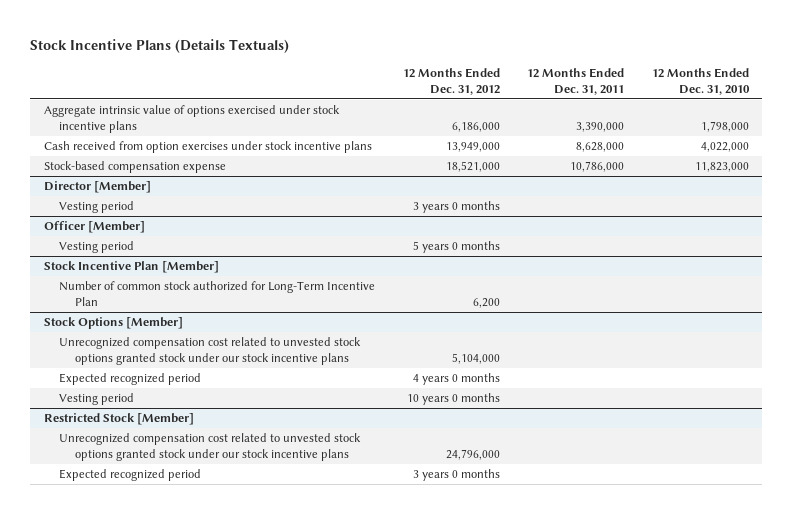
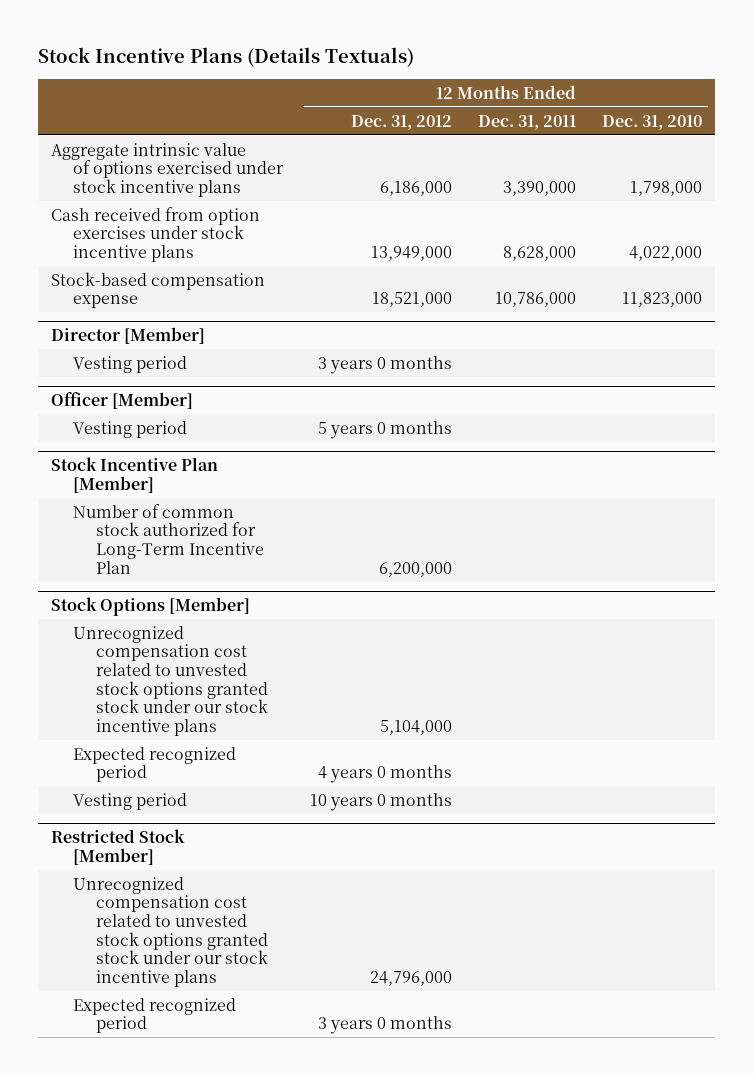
[472,298,500,309] 6,200 -> [378,561,452,577] 6,200,000

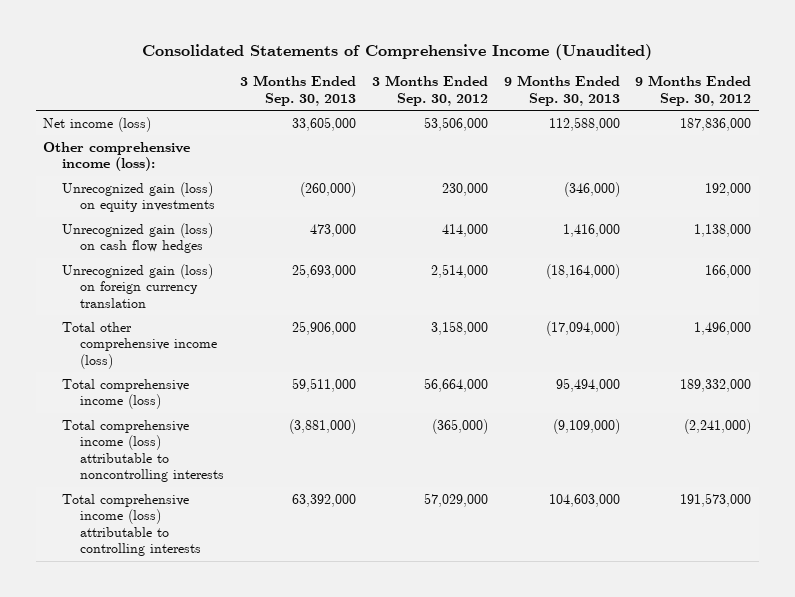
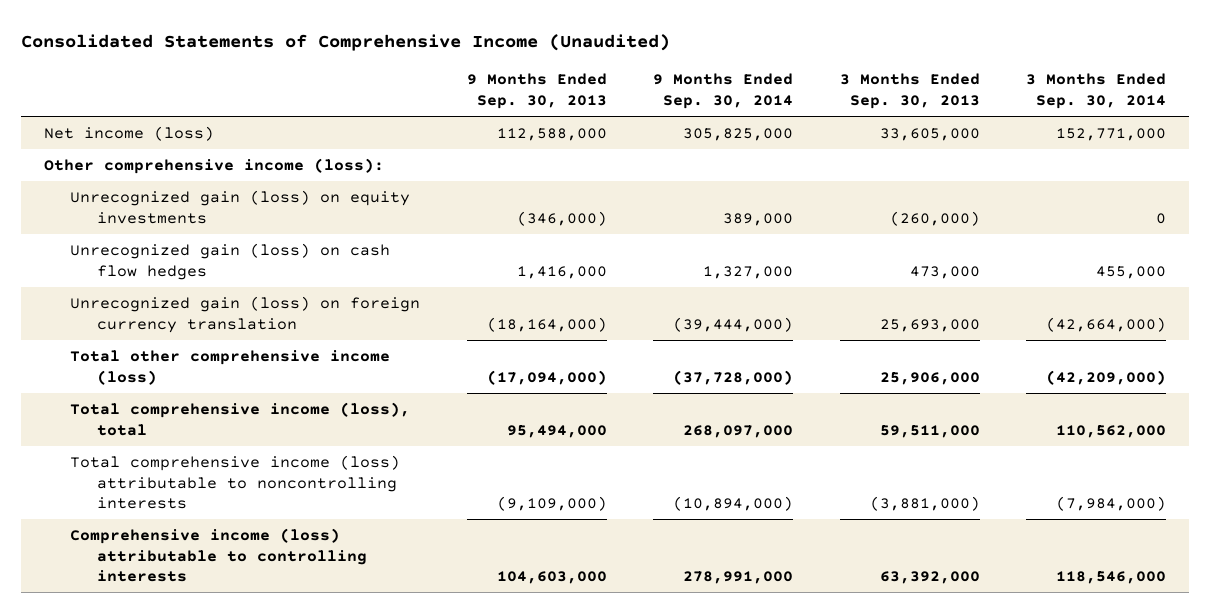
[371,75,488,106] 3 Months Ended Sep. 30, 2012 -> none
[635,75,752,106] 9 Months Ended Sep. 30, 2012 -> none
none -> [653,73,794,109] 9 Months Ended Sep. 30, 2014
none -> [1025,73,1166,109] 3 Months Ended Sep. 30, 2014
[61,378,189,410] Total comprehensive income (loss) -> [70,402,411,436] Total comprehensive income (loss), total
[61,493,202,557] Total comprehensive income (loss) attributable to controlling interests -> [70,528,368,583] Comprehensive income (loss) attributable to controlling interests

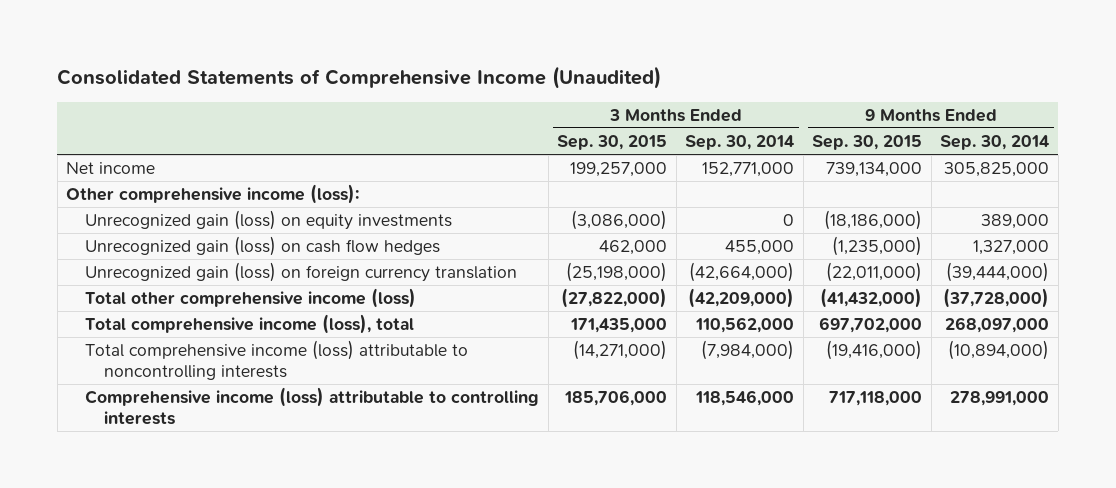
[466,73,607,109] 9 Months Ended Sep. 30, 2013 -> none
[839,73,980,109] 3 Months Ended Sep. 30, 2013 -> none
none -> [557,134,668,150] Sep. 30, 2015
none -> [812,134,923,150] Sep. 30, 2015
[43,126,214,142] Net income (loss) -> [66,162,156,175] Net income

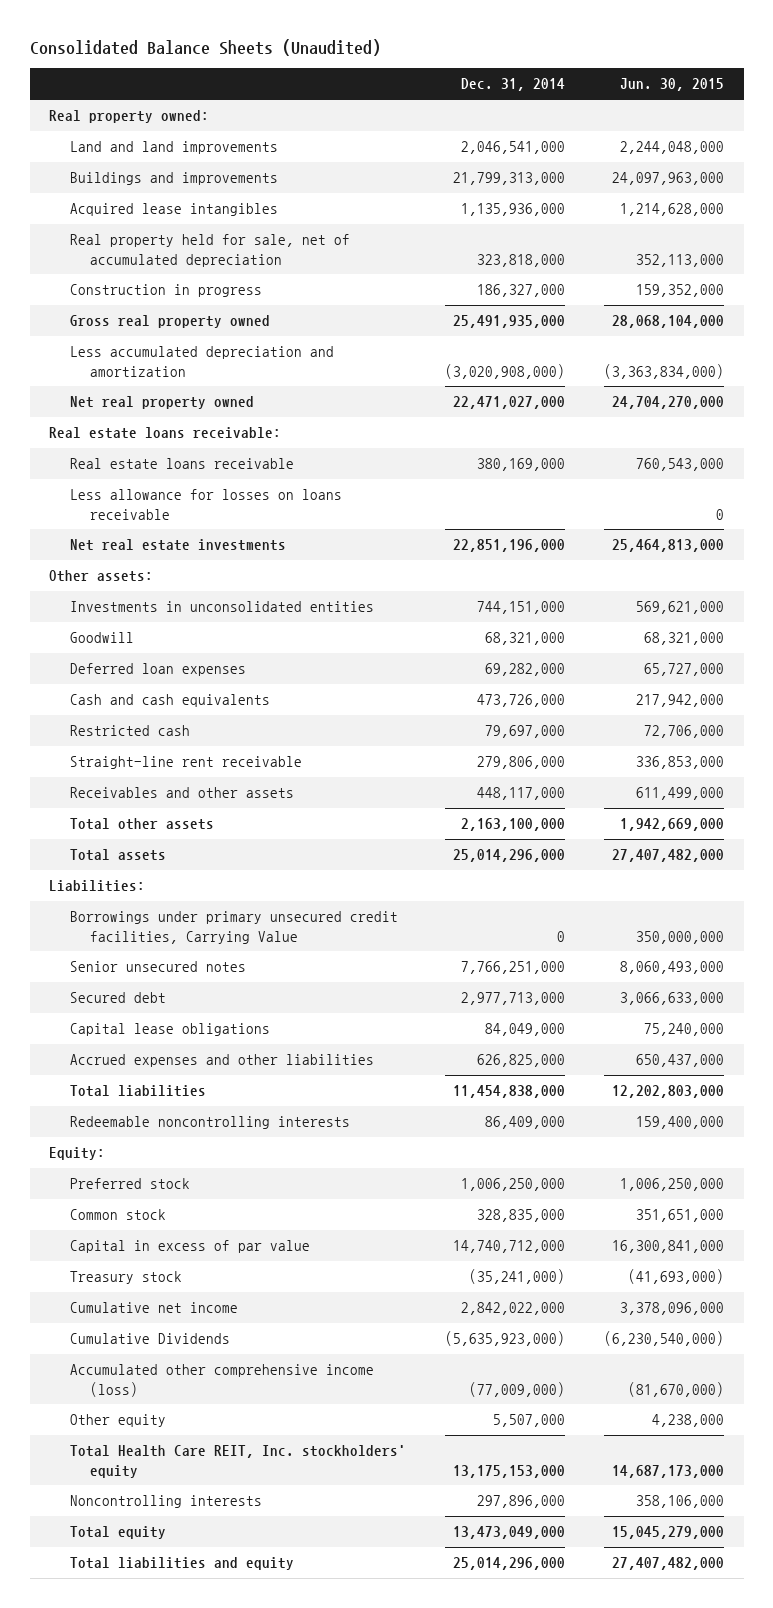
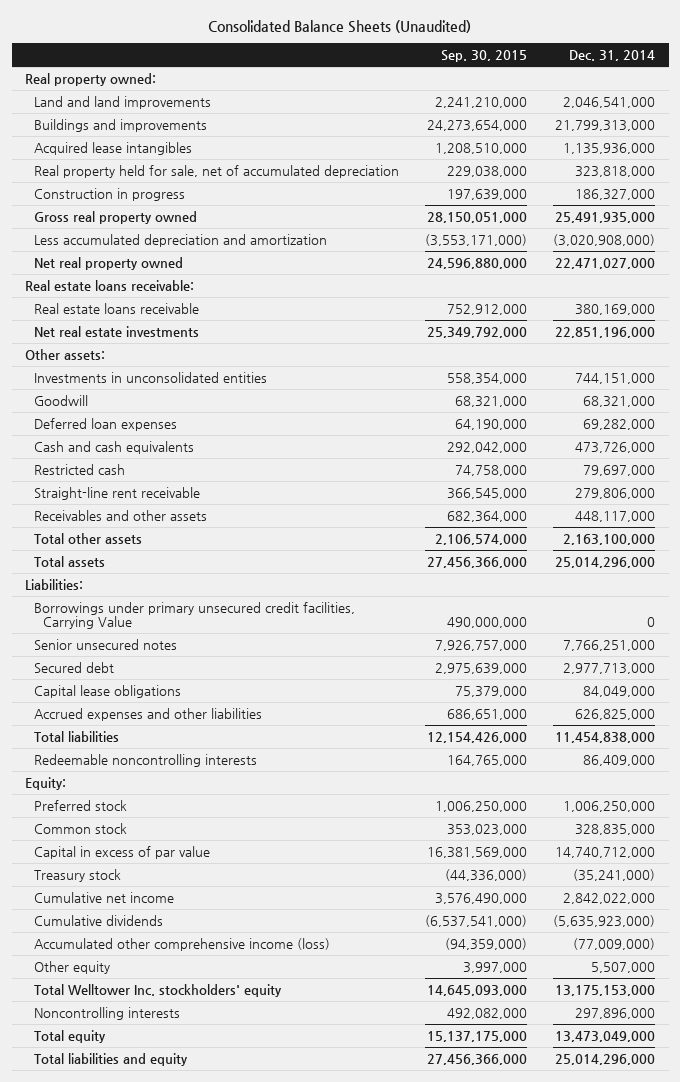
[619,78,724,92] Jun. 30, 2015 -> none
none -> [441,50,528,63] Sep. 30, 2015
[69,489,342,520] Less allowance for losses on loans receivable -> none
[69,1333,230,1345] Cumulative Dividends -> [34,914,164,926] Cumulative dividends
[69,1445,406,1478] Total Health Care REIT, Inc. stockholders' equity -> [34,983,283,997] Total Welltower Inc. stockholders' equity

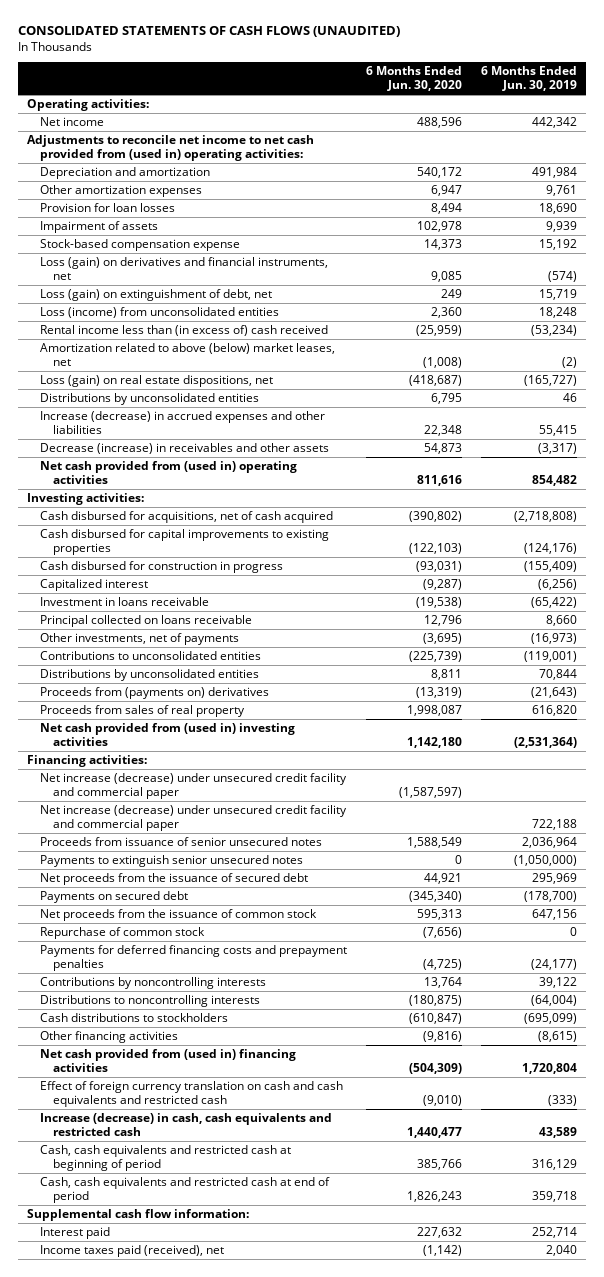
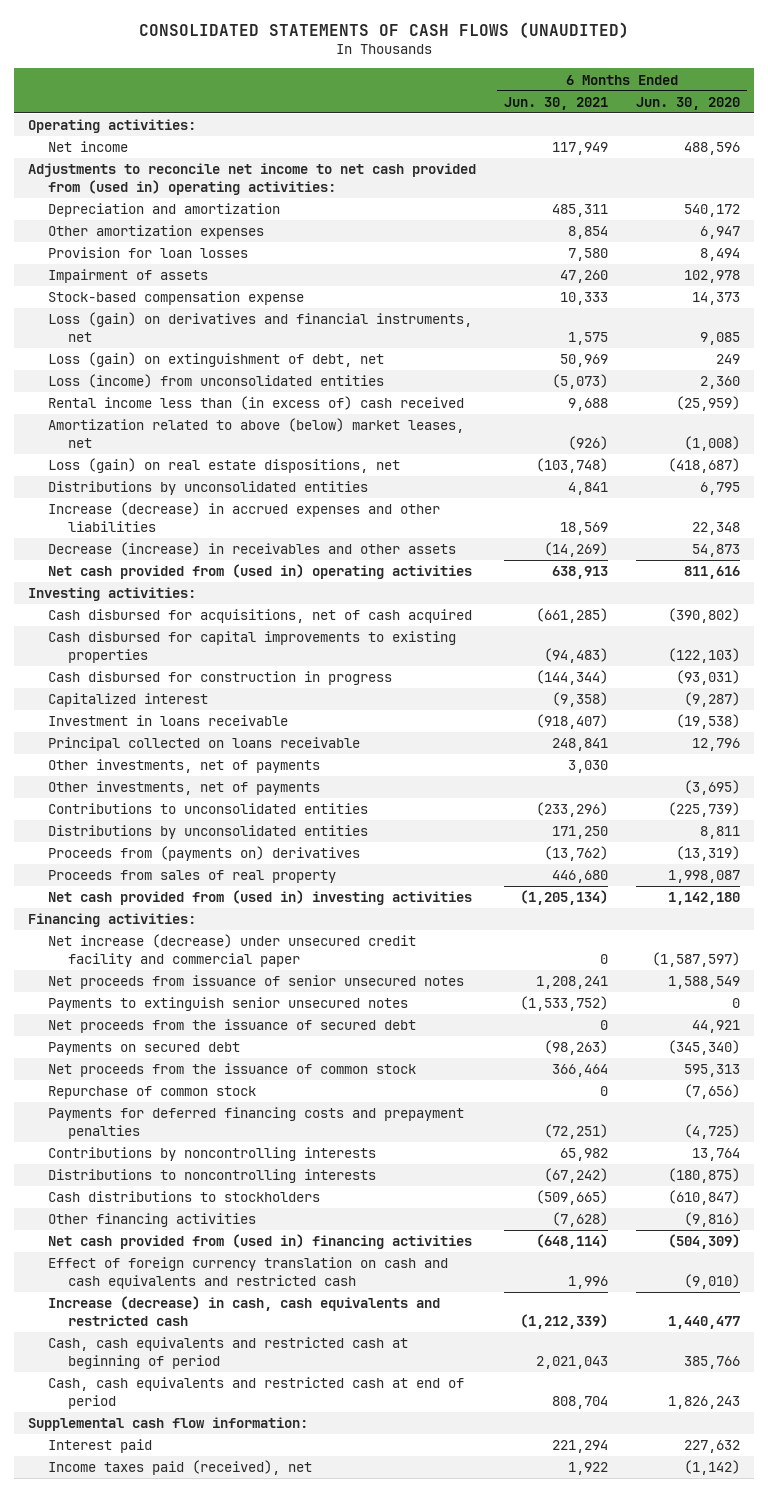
[480,65,577,92] 6 Months Ended Jun. 30, 2019 -> none
none -> [503,96,608,110] Jun. 30, 2021
none -> [48,759,321,774] Other investments, net of payments
[39,804,347,832] Net increase (decrease) under unsecured credit facility and commercial paper -> none
[39,836,322,846] Proceeds from issuance of senior unsecured notes -> [48,975,465,990] Net proceeds from issuance of senior unsecured notes

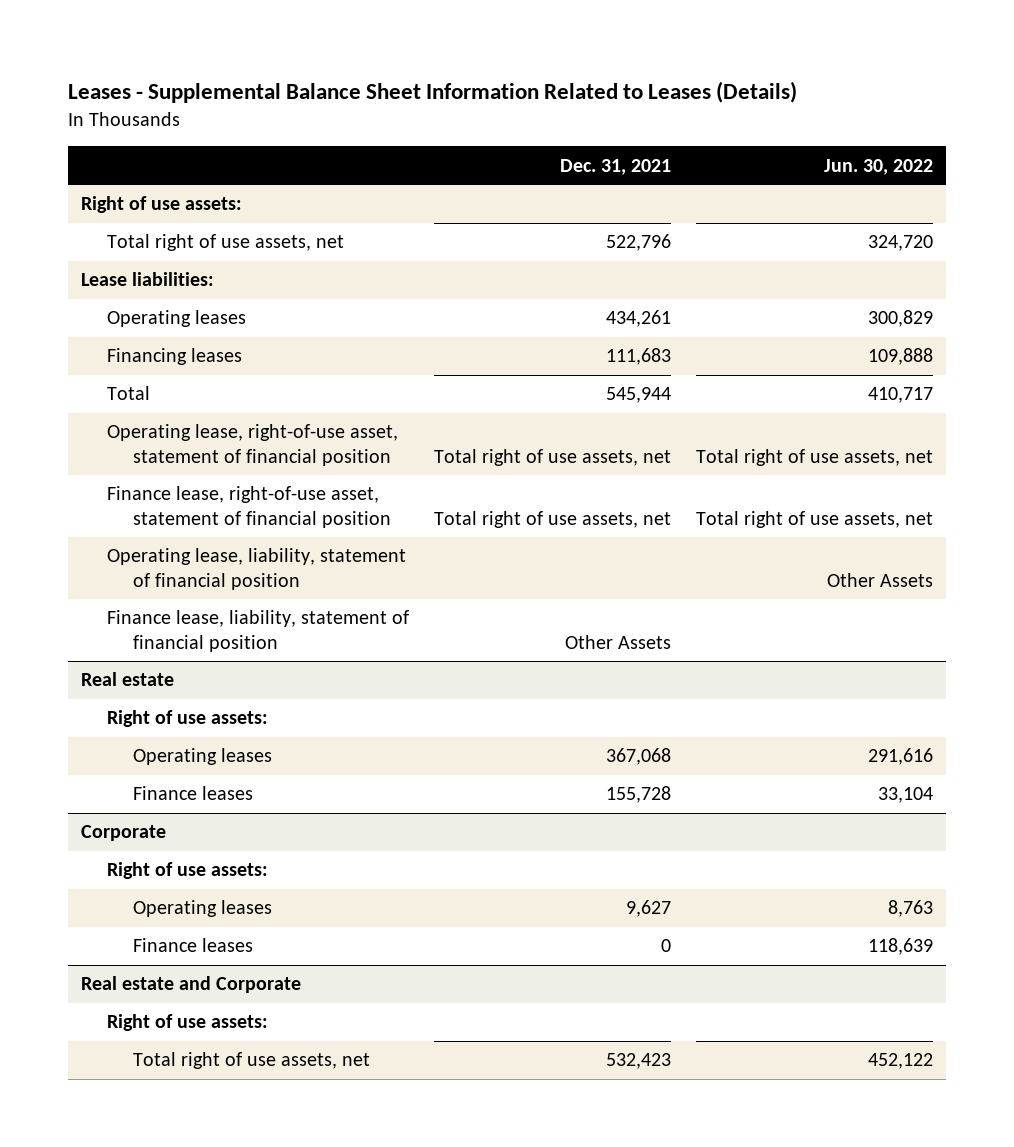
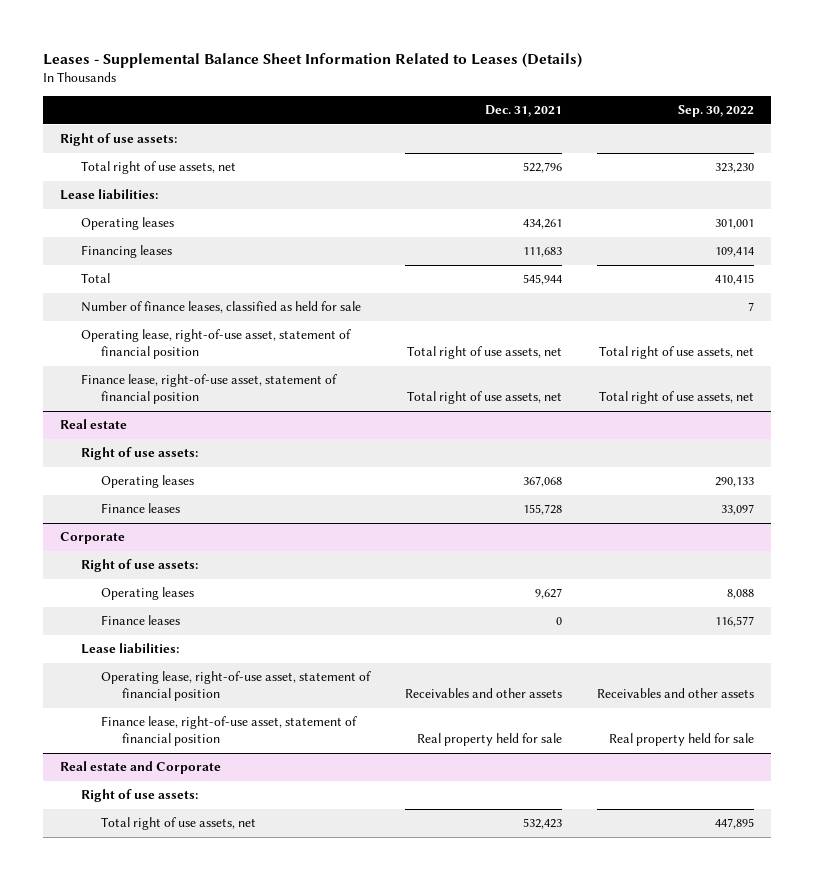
[824,158,934,175] Jun. 30, 2022 -> none
none -> [677,105,754,118] Sep. 30, 2022
none -> [80,301,361,314] Number of finance leases, classified as held for sale
[106,548,406,590] Operating lease, liability, statement of financial position -> none
[106,610,409,652] Finance lease, liability, statement of financial position -> none
none -> [80,643,179,655] Lease liabilities:
none -> [101,671,372,702] Operating lease, right-of-use asset, statement of financial position
none -> [101,716,358,747] Finance lease, right-of-use asset, statement of financial position

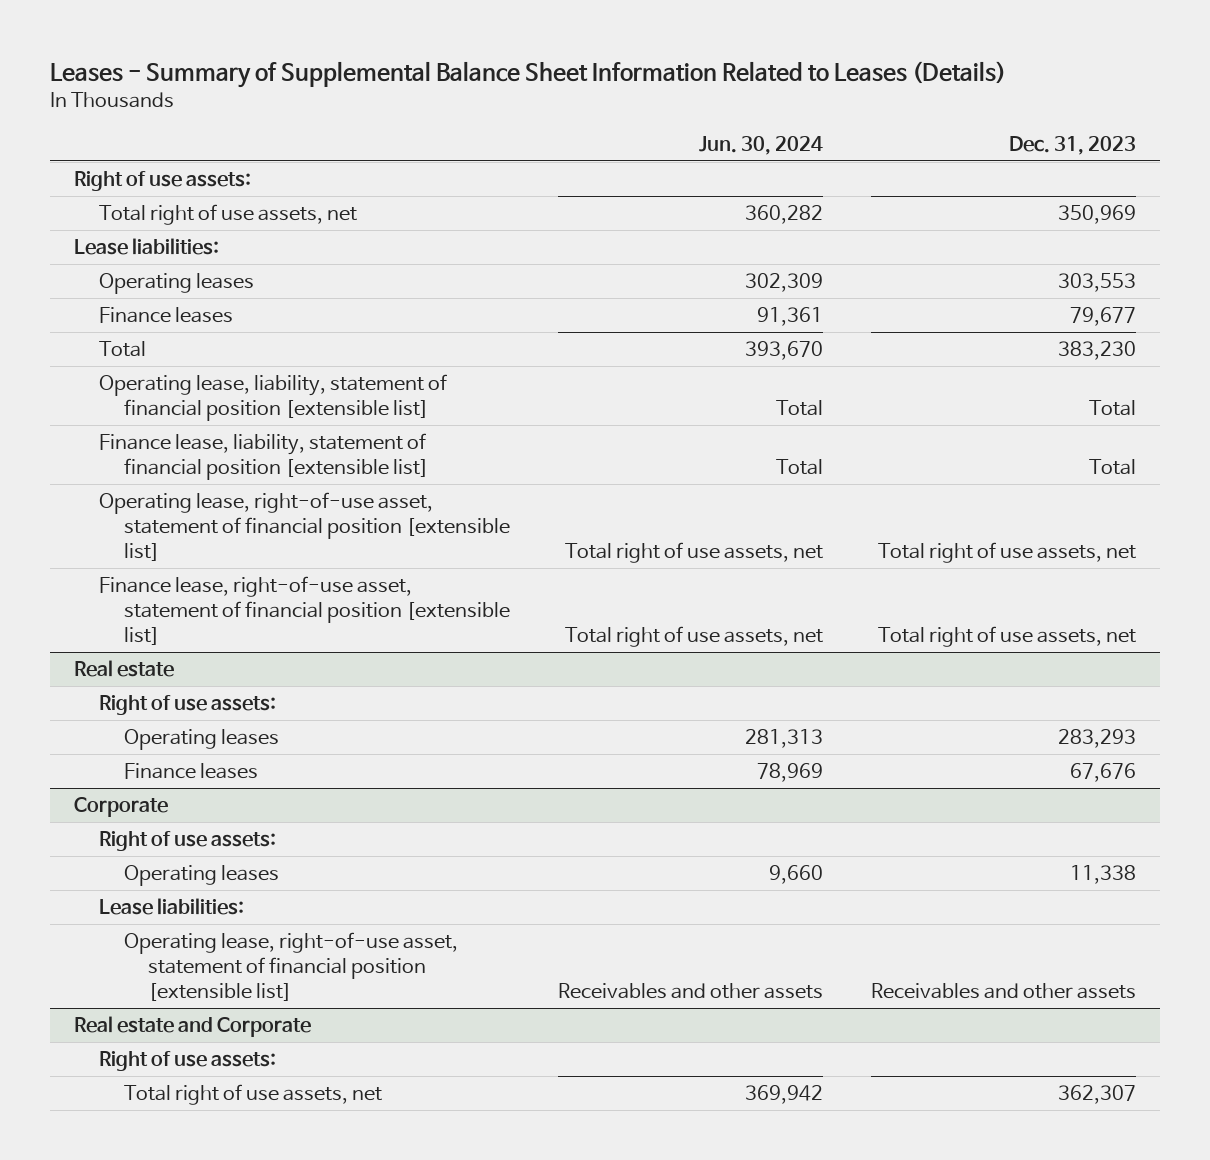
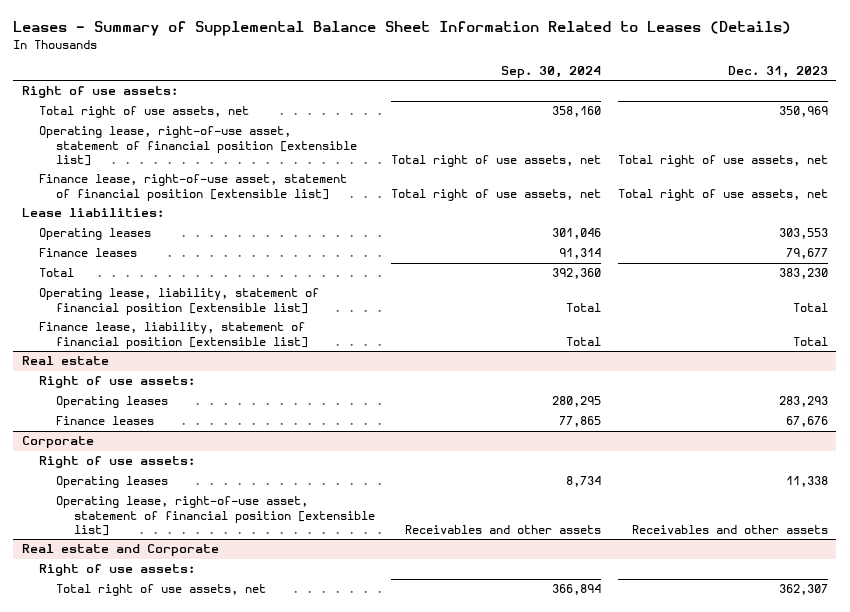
[698,135,823,155] Jun. 30, 2024 -> none
none -> [501,66,602,79] Sep. 30, 2024
[98,492,510,561] Operating lease, right-of-use asset, statement of financial position [extensible list] -> [39,126,358,166] Operating lease, right-of-use asset, statement of financial position [extensible list]
[98,576,510,645] Finance lease, right-of-use asset, statement of financial position [extensible list] -> [39,174,348,201] Finance lease, right-of-use asset, statement of financial position [extensible list]
[98,898,244,916] Lease liabilities: -> none

